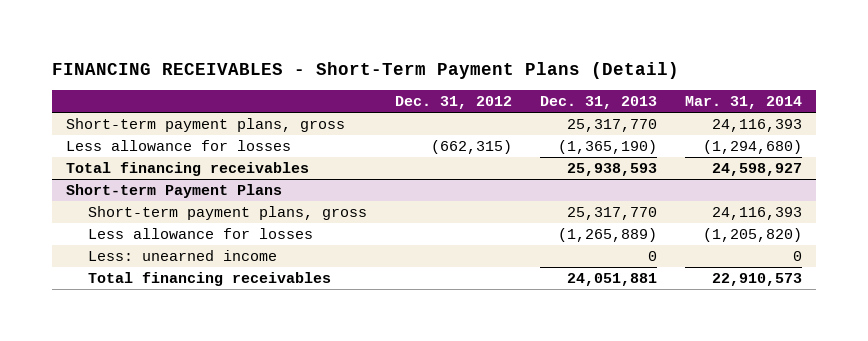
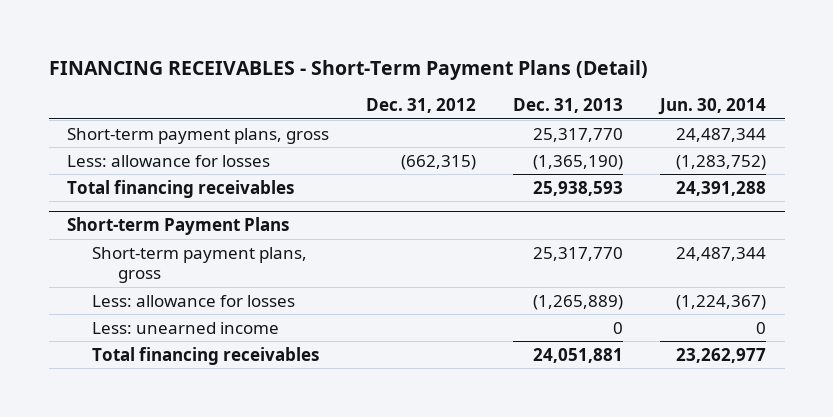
[685,96,803,110] Mar. 31, 2014 -> none
none -> [658,98,767,116] Jun. 30, 2014
[65,139,291,151] Less allowance for losses -> [67,154,271,167] Less: allowance for losses
[87,227,313,239] Less allowance for losses -> [92,294,296,307] Less: allowance for losses

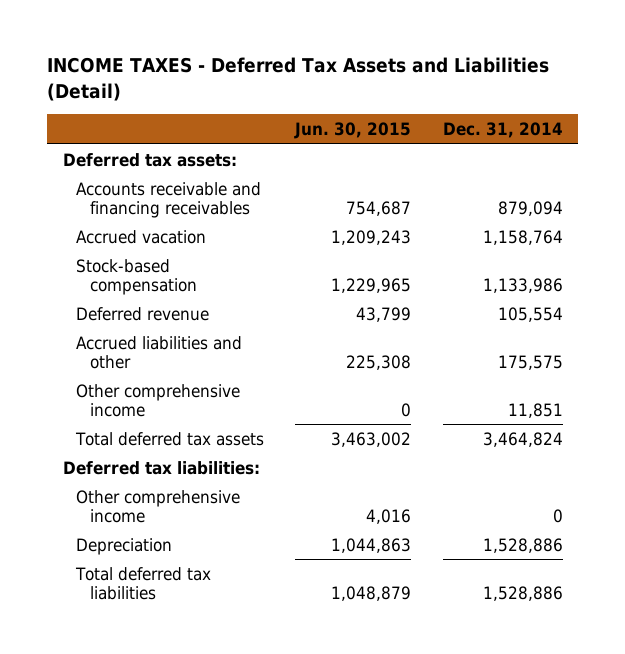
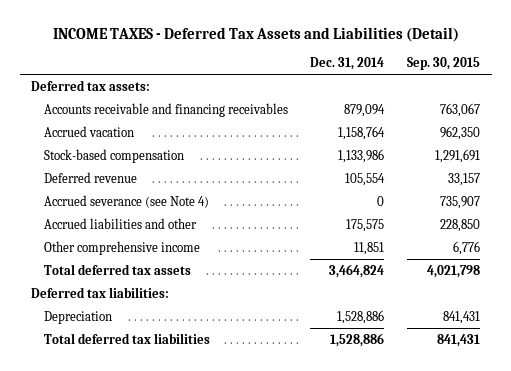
[294,121,412,139] Jun. 30, 2015 -> none
none -> [407,57,481,71] Sep. 30, 2015
none -> [43,194,209,208] Accrued severance (see Note 4)
[76,489,241,523] Other comprehensive income -> none

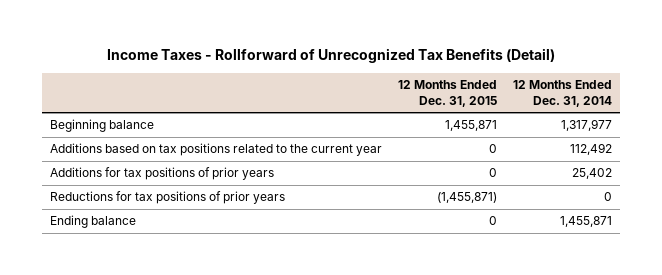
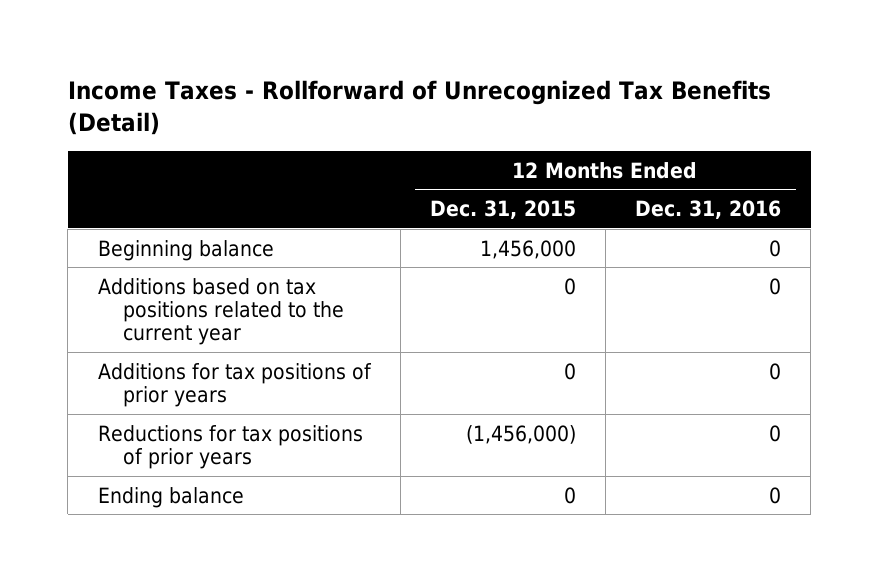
[513,79,613,107] 12 Months Ended Dec. 31, 2014 -> none
none -> [635,199,782,219] Dec. 31, 2016
[444,120,497,132] 1,455,871 -> [479,239,576,259] 1,456,000
[436,192,497,204] (1,455,871) -> [465,424,576,444] (1,456,000)

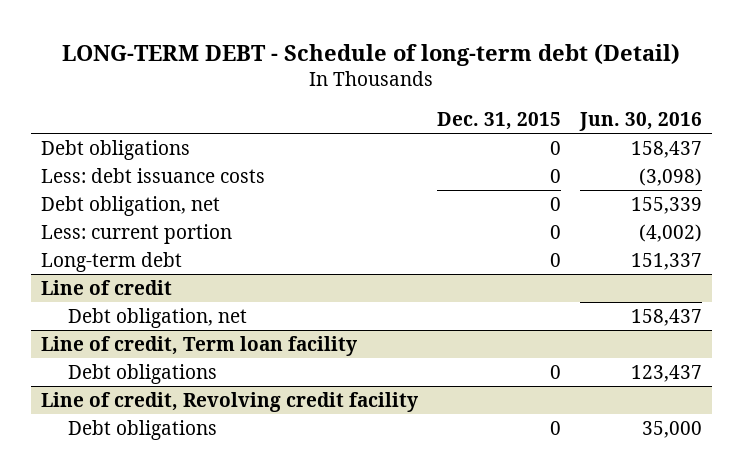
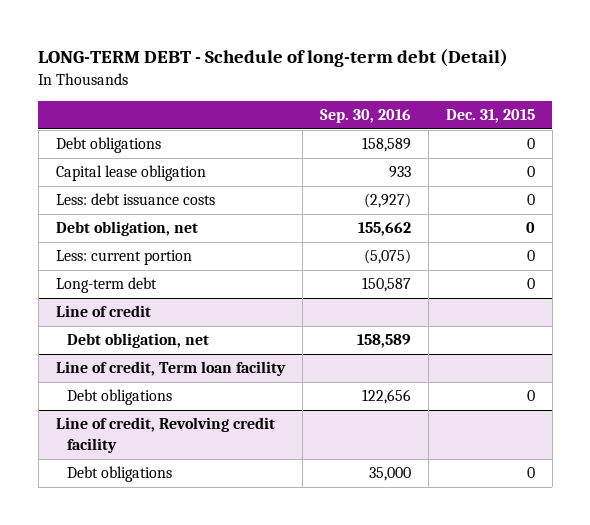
[579,112,703,132] Jun. 30, 2016 -> none
none -> [319,109,411,124] Sep. 30, 2016
none -> [55,165,206,182] Capital lease obligation

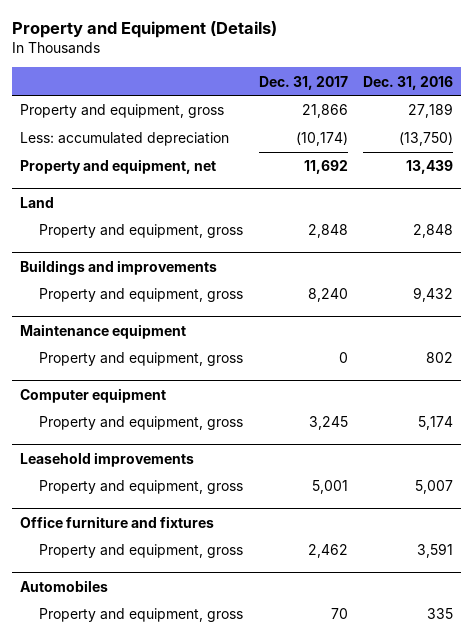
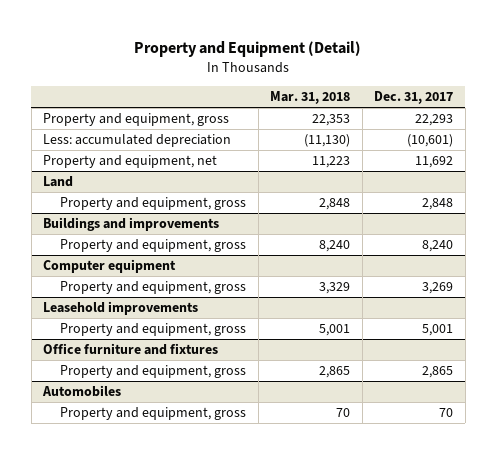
[12,21,278,39] Property and Equipment (Details) -> [134,40,362,57] Property and Equipment (Detail)
[363,75,454,90] Dec. 31, 2016 -> none
none -> [270,91,351,105] Mar. 31, 2018
[301,104,348,119] 21,866 -> [415,114,454,127] 22,293
[295,132,348,147] (10,174) -> [407,134,454,148] (10,601)
[19,323,186,339] Maintenance equipment -> none
[39,352,244,367] Property and equipment, gross -> none
[308,416,348,431] 3,245 -> [422,282,454,295] 3,269
[307,544,348,559] 2,462 -> [422,366,454,379] 2,865

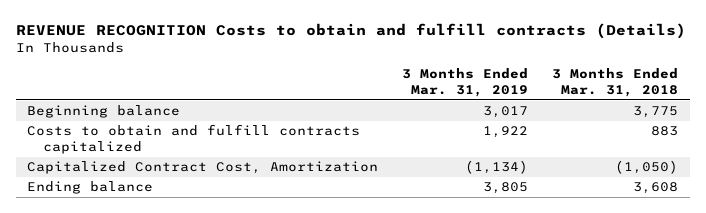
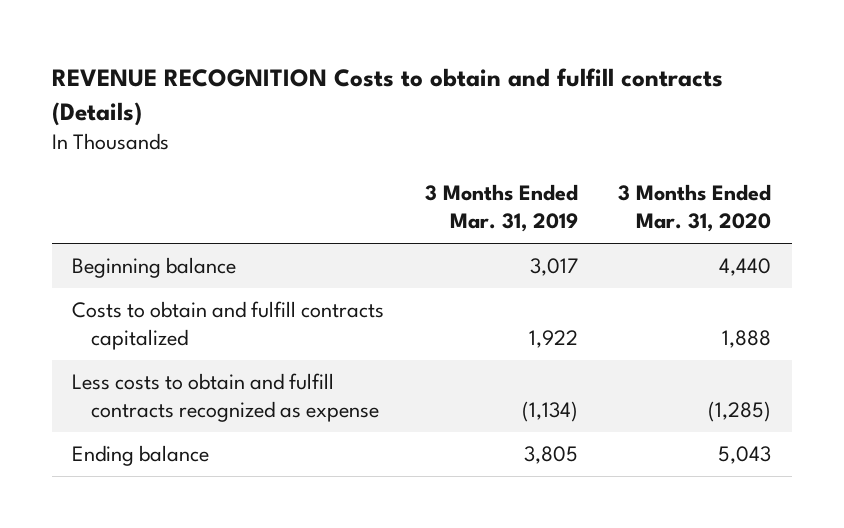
[552,68,679,97] 3 Months Ended Mar. 31, 2018 -> none
none -> [618,184,772,233] 3 Months Ended Mar. 31, 2020
[27,161,379,175] Capitalized Contract Cost, Amortization -> [72,373,379,423] Less costs to obtain and fulfill contracts recognized as expense

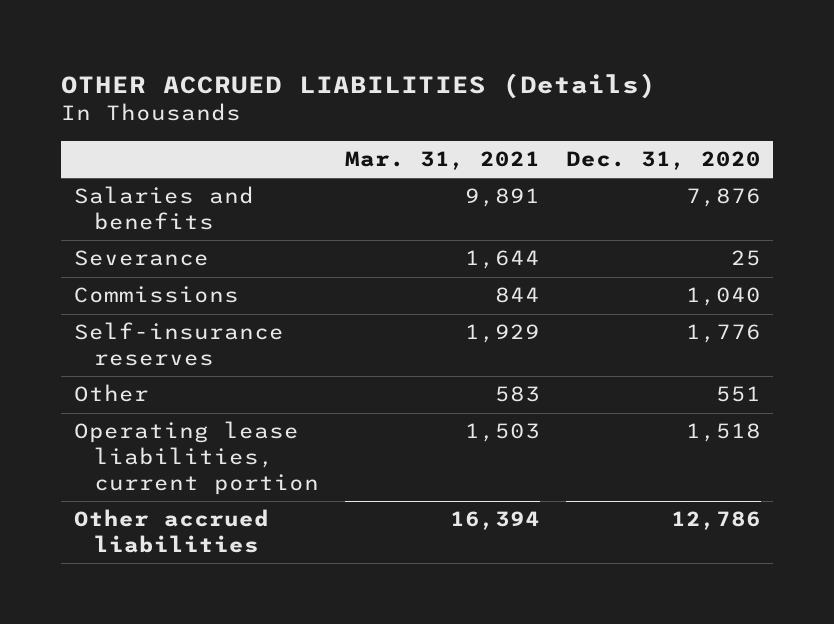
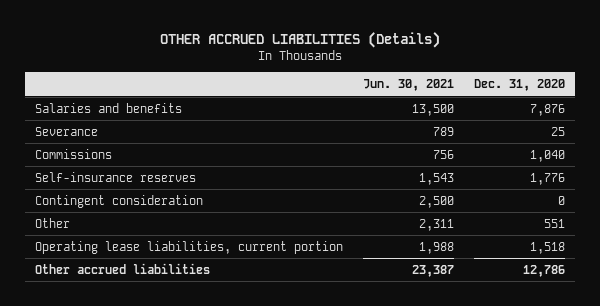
[344,151,540,171] Mar. 31, 2021 -> none
none -> [362,79,454,92] Jun. 30, 2021
none -> [34,195,203,209] Contingent consideration

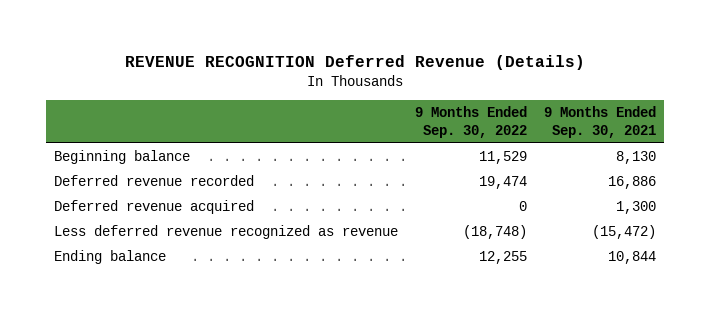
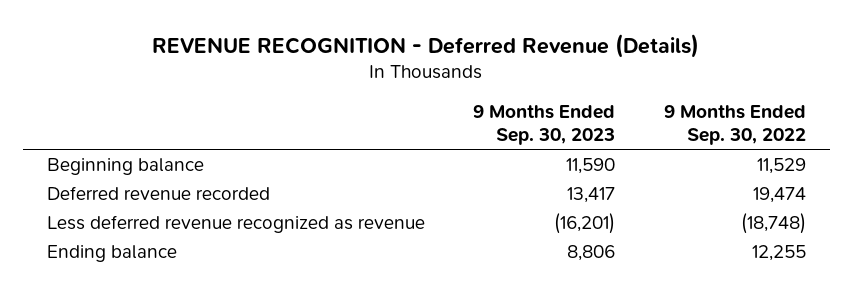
[124,55,585,71] REVENUE RECOGNITION Deferred Revenue (Details) -> [152,33,700,58] REVENUE RECOGNITION - Deferred Revenue (Details)
[543,105,656,138] 9 Months Ended Sep. 30, 2021 -> none
none -> [473,104,616,146] 9 Months Ended Sep. 30, 2023
[54,200,255,215] Deferred revenue acquired -> none

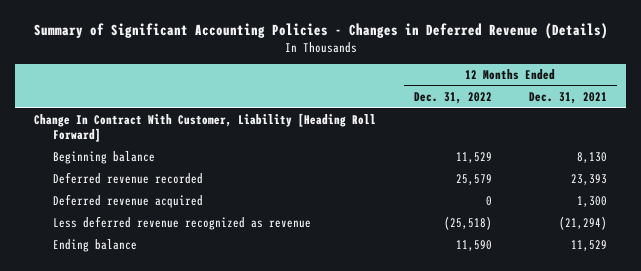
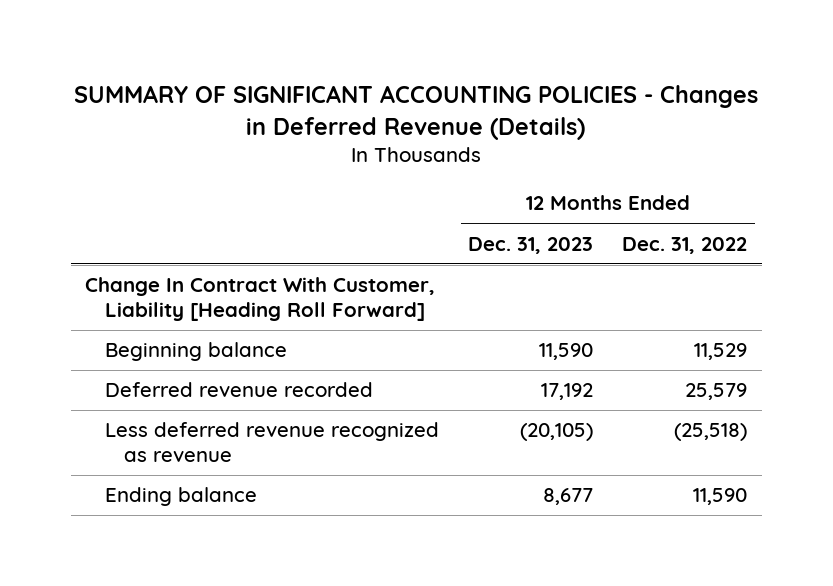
[33,22,608,39] Summary of Significant Accounting Policies - Changes in Deferred Revenue (Details) -> [74,84,759,140] SUMMARY OF SIGNIFICANT ACCOUNTING POLICIES - Changes in Deferred Revenue (Details)
[529,92,608,105] Dec. 31, 2021 -> none
none -> [468,236,594,254] Dec. 31, 2023
[52,194,203,209] Deferred revenue acquired -> none

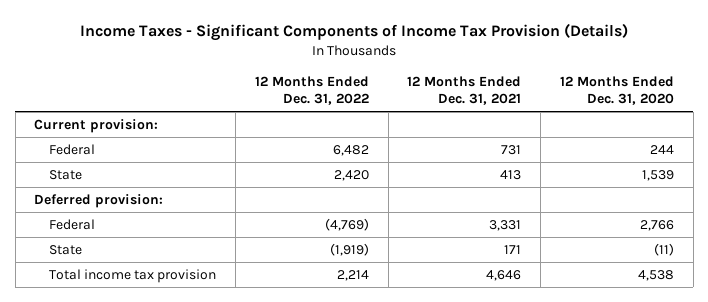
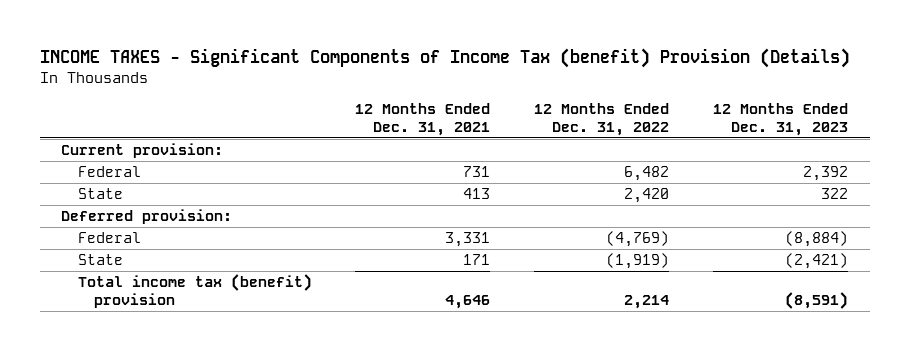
[80,23,629,42] Income Taxes - Significant Components of Income Tax Provision (Details) -> [39,47,850,68] INCOME TAXES - Significant Components of Income Tax (benefit) Provision (Details)
[560,75,675,106] 12 Months Ended Dec. 31, 2020 -> none
none -> [712,103,848,136] 12 Months Ended Dec. 31, 2023
[49,268,217,283] Total income tax provision -> [77,274,312,309] Total income tax (benefit) provision

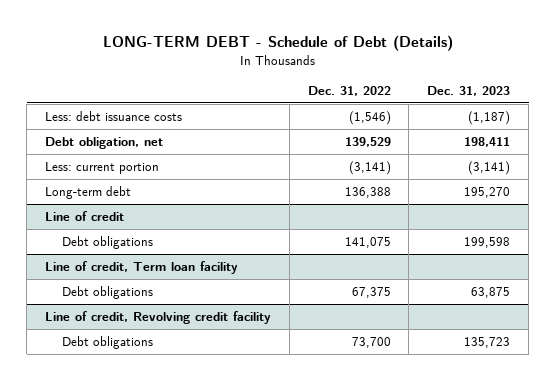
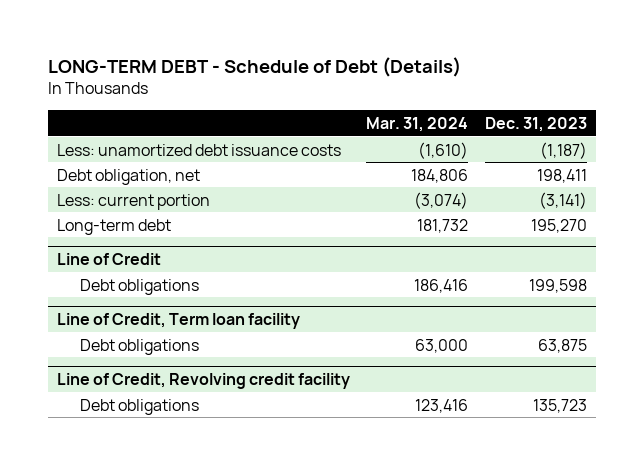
[307,85,391,96] Dec. 31, 2022 -> none
none -> [366,116,469,132] Mar. 31, 2024
[44,111,182,122] Less: debt issuance costs -> [56,143,341,156] Less: unamortized debt issuance costs
[44,211,124,222] Line of credit -> [56,253,161,266] Line of Credit
[44,261,238,275] Line of credit, Term loan facility -> [56,313,300,330] Line of Credit, Term loan facility
[44,311,271,325] Line of credit, Revolving credit facility -> [56,373,350,390] Line of Credit, Revolving credit facility

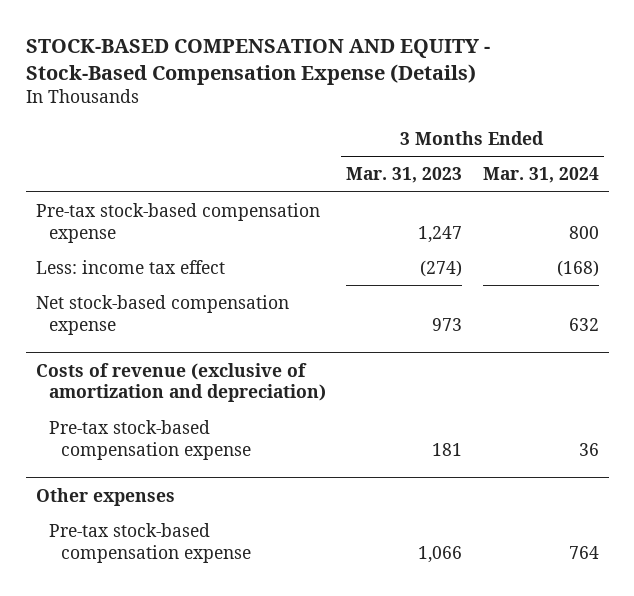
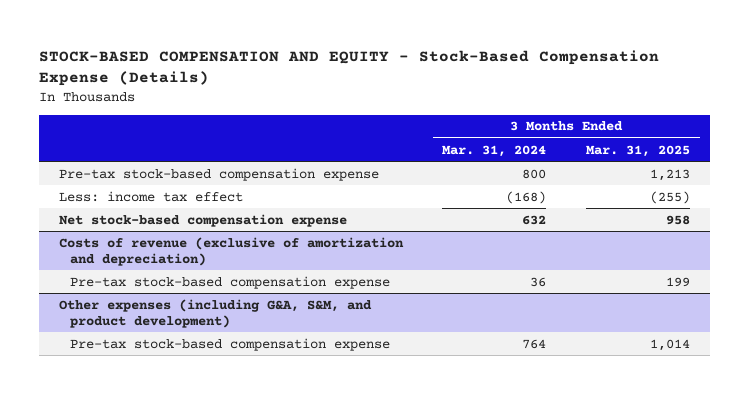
[346,167,463,184] Mar. 31, 2023 -> none
none -> [585,144,690,157] Mar. 31, 2025
[35,487,175,506] Other expenses -> [59,298,373,328] Other expenses (including G&A, S&M, and product development)

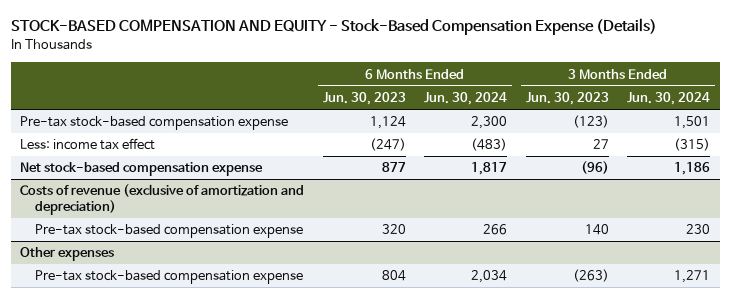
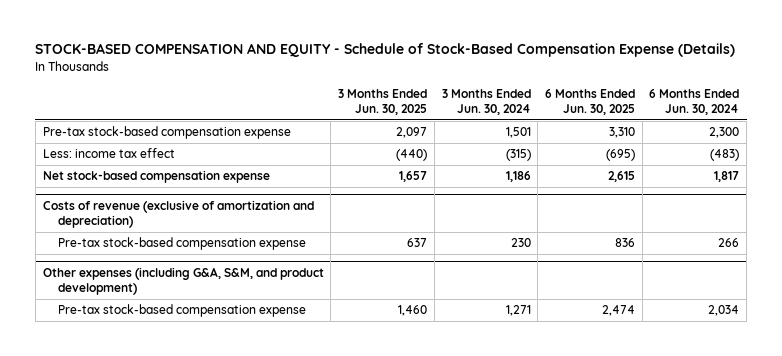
[11,18,658,36] STOCK-BASED COMPENSATION AND EQUITY - Stock-Based Compensation Expense (Details) -> [35,43,736,58] STOCK-BASED COMPENSATION AND EQUITY - Schedule of Stock-Based Compensation Expense (Details)
[322,92,406,106] Jun. 30, 2023 -> none
[525,92,609,106] Jun. 30, 2023 -> none
none -> [338,89,428,116] 3 Months Ended Jun. 30, 2025
none -> [545,89,636,116] 6 Months Ended Jun. 30, 2025
[20,247,115,262] Other expenses -> [42,266,324,295] Other expenses (including G&A, S&M, and product development)

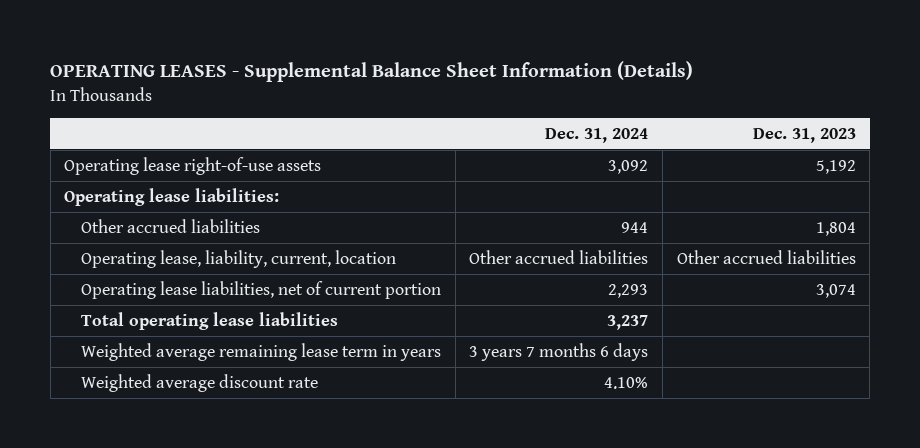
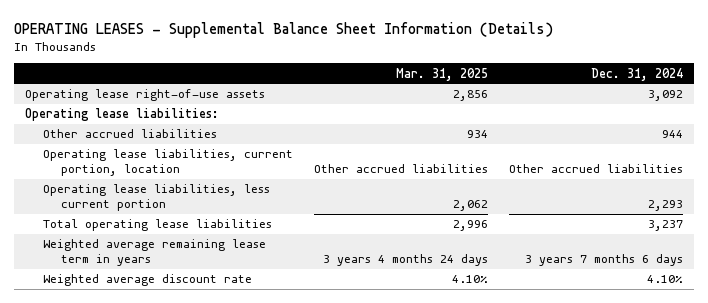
[752,127,856,143] Dec. 31, 2023 -> none
none -> [396,67,489,81] Mar. 31, 2025
[81,249,397,268] Operating lease, liability, current, location -> [43,149,294,176] Operating lease liabilities, current portion, location
[81,280,442,299] Operating lease liabilities, net of current portion -> [43,184,271,211] Operating lease liabilities, less current portion

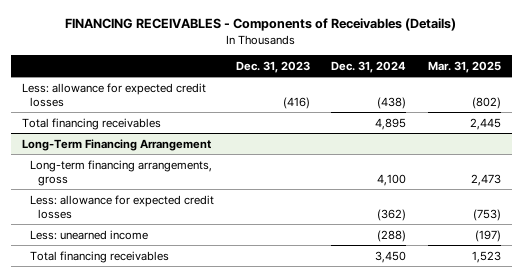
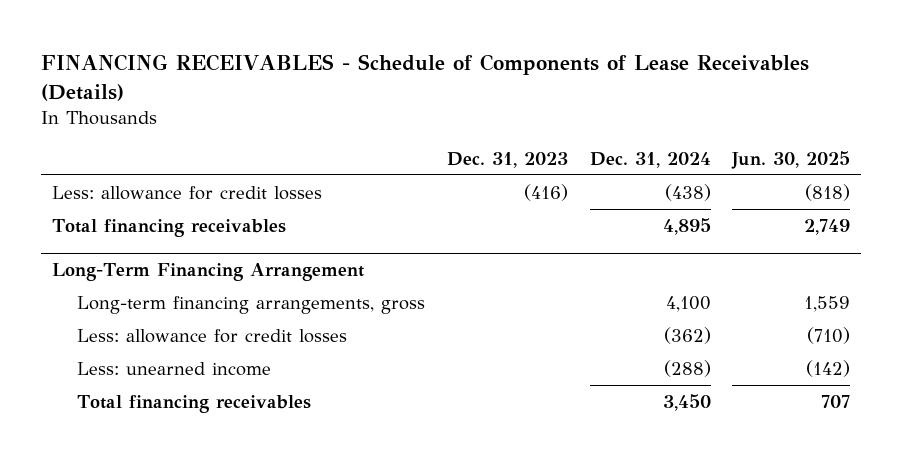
[65,18,457,32] FINANCING RECEIVABLES - Components of Receivables (Details) -> [41,53,810,101] FINANCING RECEIVABLES - Schedule of Components of Lease Receivables (Details)
[428,60,502,73] Mar. 31, 2025 -> none
none -> [731,150,851,169] Jun. 30, 2025
[21,82,206,108] Less: allowance for expected credit losses -> [52,185,323,200] Less: allowance for credit losses
[29,194,214,220] Less: allowance for expected credit losses -> [77,328,348,343] Less: allowance for credit losses

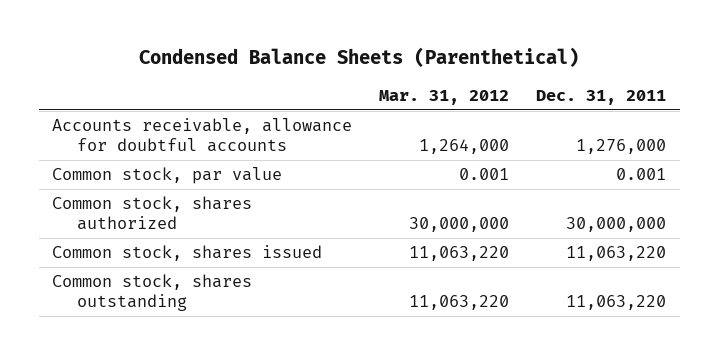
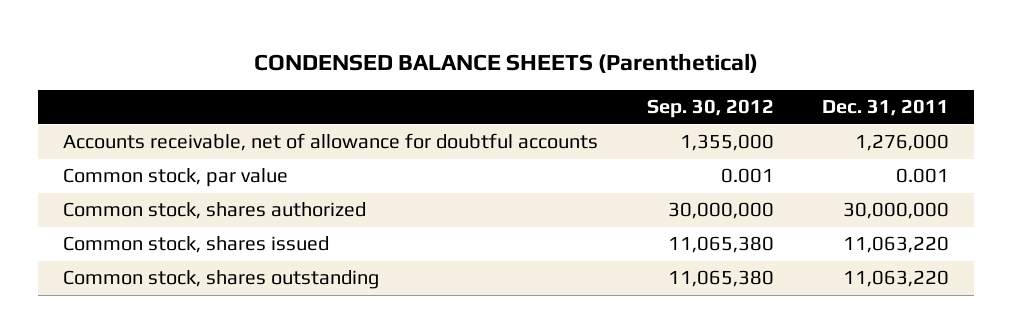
[139,47,580,68] Condensed Balance Sheets (Parenthetical) -> [254,52,759,73] CONDENSED BALANCE SHEETS (Parenthetical)
[379,89,510,105] Mar. 31, 2012 -> none
none -> [646,99,774,119] Sep. 30, 2012
[52,118,353,153] Accounts receivable, allowance for doubtful accounts -> [62,133,598,152] Accounts receivable, net of allowance for doubtful accounts

